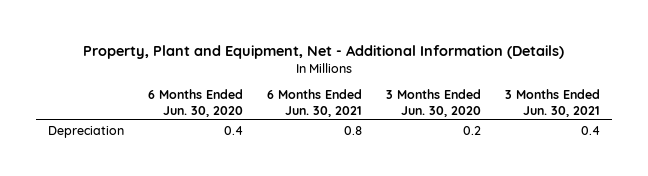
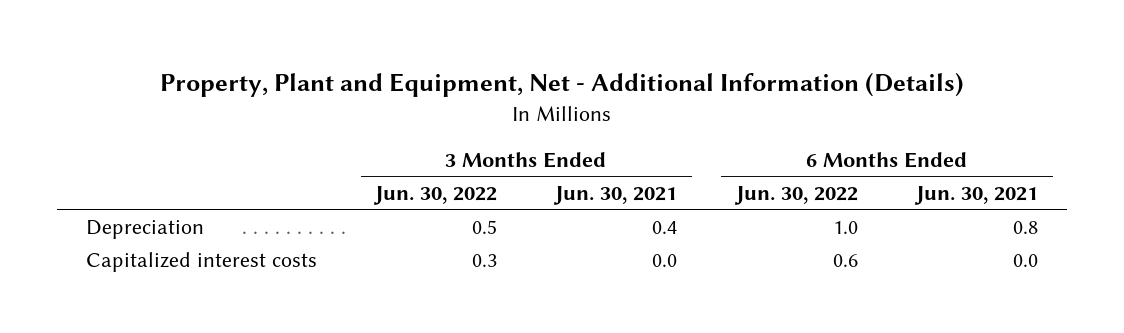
[148,89,244,117] 6 Months Ended Jun. 30, 2020 -> none
[386,89,482,117] 3 Months Ended Jun. 30, 2020 -> none
none -> [373,186,498,206] Jun. 30, 2022
none -> [733,186,858,206] Jun. 30, 2022
none -> [85,251,317,272] Capitalized interest costs

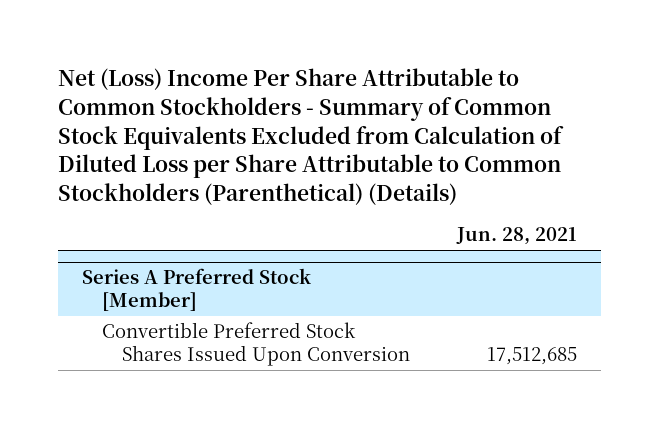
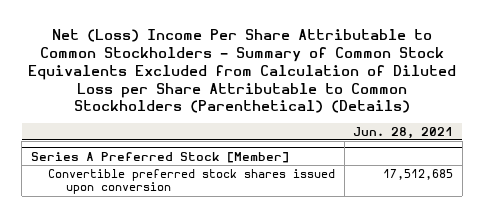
[101,322,410,366] Convertible Preferred Stock Shares Issued Upon Conversion -> [48,168,336,195] Convertible preferred stock shares issued upon conversion

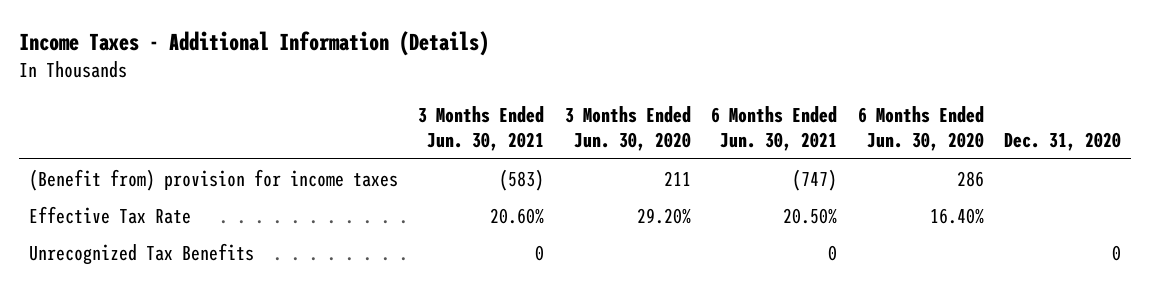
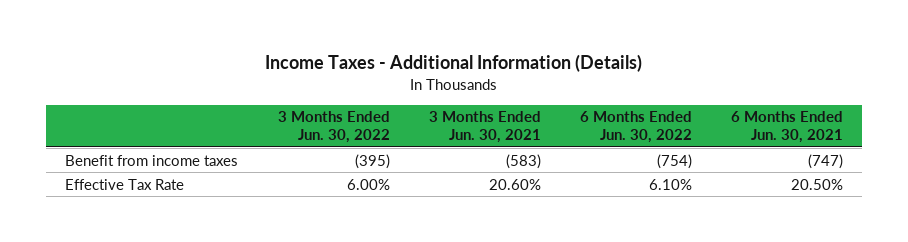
[564,106,691,152] 3 Months Ended Jun. 30, 2020 -> none
[857,106,984,152] 6 Months Ended Jun. 30, 2020 -> none
[1003,132,1121,152] Dec. 31, 2020 -> none
none -> [277,111,390,144] 3 Months Ended Jun. 30, 2022
none -> [579,111,692,144] 6 Months Ended Jun. 30, 2022
[29,168,399,191] (Benefit from) provision for income taxes -> [65,154,239,166] Benefit from income taxes
[29,242,255,265] Unrecognized Tax Benefits -> none

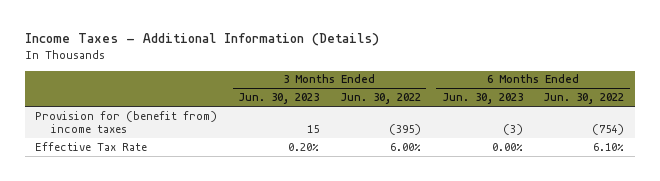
[428,111,541,144] 3 Months Ended Jun. 30, 2021 -> none
[730,111,843,144] 6 Months Ended Jun. 30, 2021 -> none
none -> [238,93,320,105] Jun. 30, 2023
none -> [441,93,523,105] Jun. 30, 2023
[65,154,239,166] Benefit from income taxes -> [35,110,218,134] Provision for (benefit from) income taxes

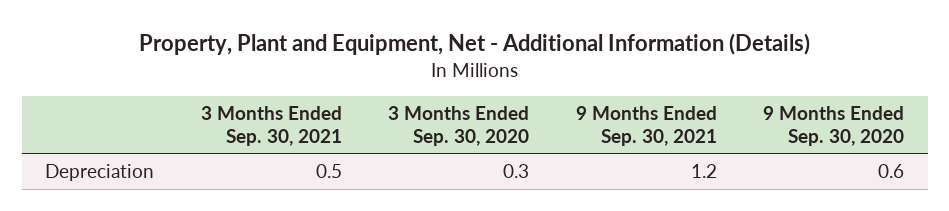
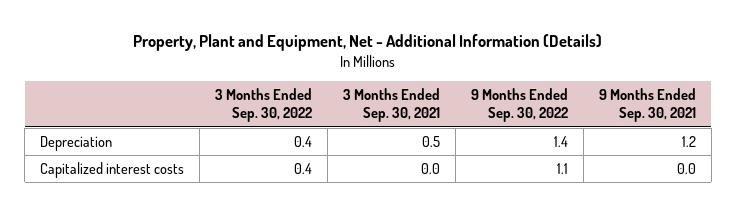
[388,106,530,146] 3 Months Ended Sep. 30, 2020 -> none
[763,106,905,146] 9 Months Ended Sep. 30, 2020 -> none
none -> [215,88,313,123] 3 Months Ended Sep. 30, 2022
none -> [471,88,569,123] 9 Months Ended Sep. 30, 2022
none -> [40,161,185,178] Capitalized interest costs

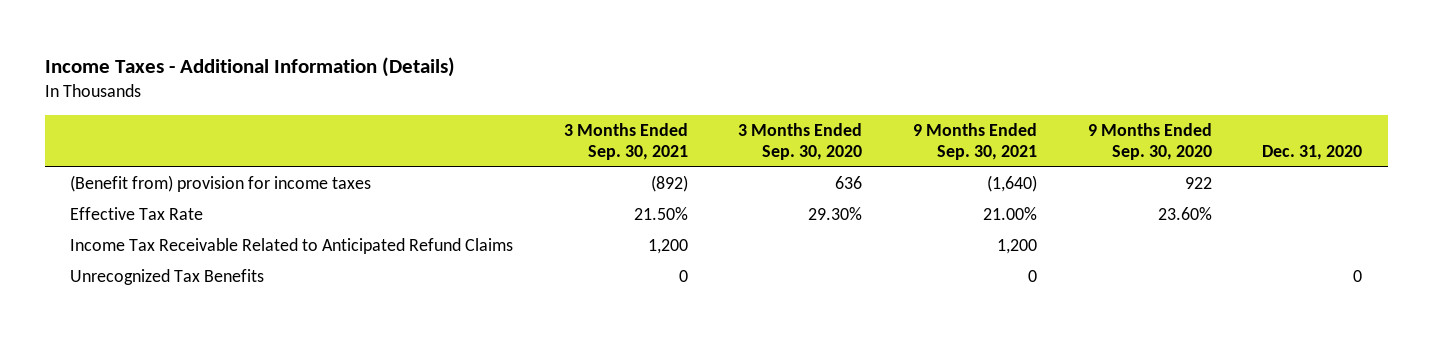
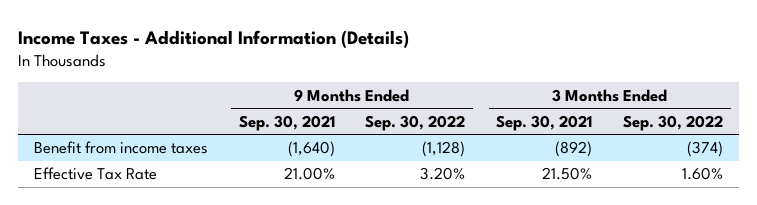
[738,123,863,161] 3 Months Ended Sep. 30, 2020 -> none
[1087,123,1212,161] 9 Months Ended Sep. 30, 2020 -> none
[1262,145,1363,161] Dec. 31, 2020 -> none
none -> [365,114,466,131] Sep. 30, 2022
none -> [623,114,724,131] Sep. 30, 2022
[70,175,372,193] (Benefit from) provision for income taxes -> [33,141,208,155] Benefit from income taxes
[70,238,514,255] Income Tax Receivable Related to Anticipated Refund Claims -> none
[70,269,265,286] Unrecognized Tax Benefits -> none

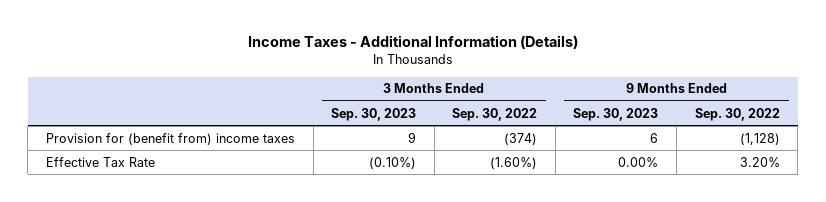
[238,114,335,131] Sep. 30, 2021 -> none
[496,114,593,131] Sep. 30, 2021 -> none
none -> [331,107,417,121] Sep. 30, 2023
none -> [573,107,659,121] Sep. 30, 2023
[33,141,208,155] Benefit from income taxes -> [45,132,295,145] Provision for (benefit from) income taxes
[682,167,724,181] 1.60% -> [490,156,538,169] (1.60%)

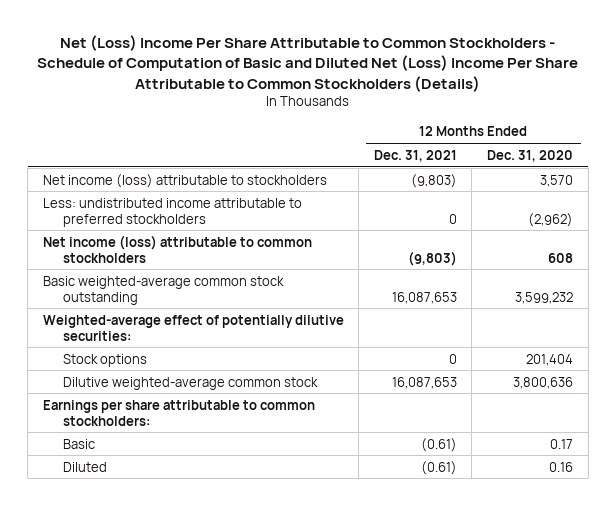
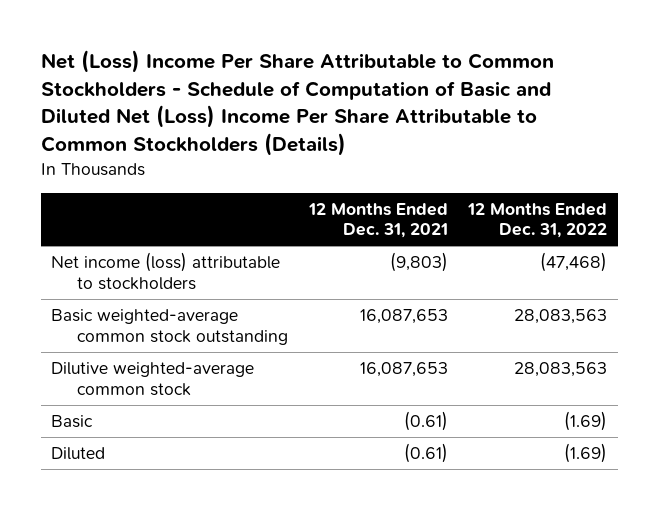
[487,149,574,162] Dec. 31, 2020 -> none
none -> [467,202,608,239] 12 Months Ended Dec. 31, 2022
[42,197,302,227] Less: undistributed income attributable to preferred stockholders -> none
[42,234,312,263] Net income (loss) attributable to common stockholders -> none
[42,314,344,341] Weighted-average effect of potentially dilutive securities: -> none
[62,353,147,367] Stock options -> none
[42,399,315,426] Earnings per share attributable to common stockholders: -> none

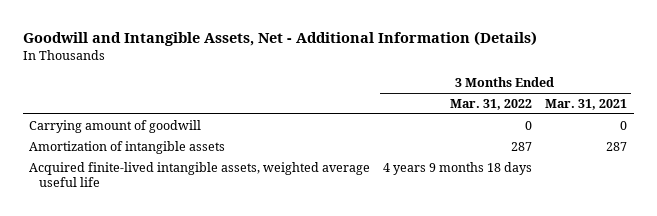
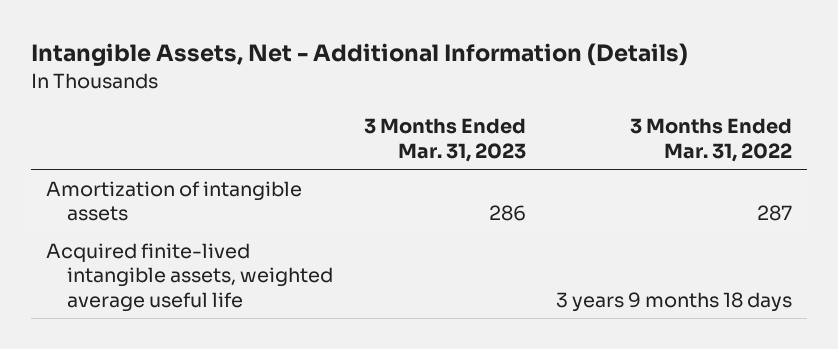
[22,30,537,46] Goodwill and Intangible Assets, Net - Additional Information (Details) -> [30,43,688,67] Intangible Assets, Net - Additional Information (Details)
[545,99,628,111] Mar. 31, 2021 -> none
none -> [363,117,526,162] 3 Months Ended Mar. 31, 2023
[29,119,202,133] Carrying amount of goodwill -> none
[383,161,533,175] 4 years 9 months 18 days -> [556,292,793,313] 3 years 9 months 18 days

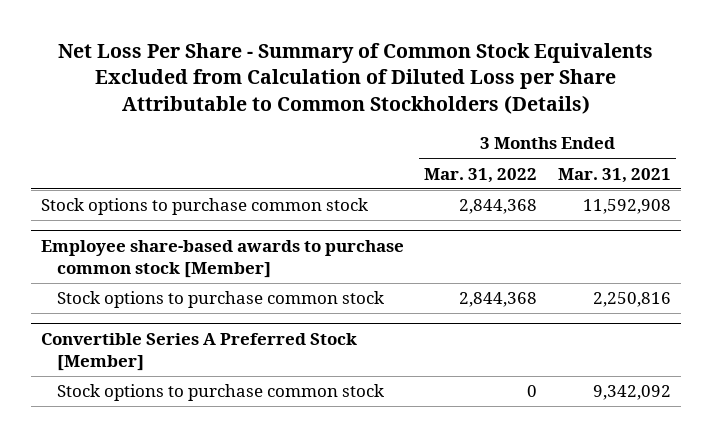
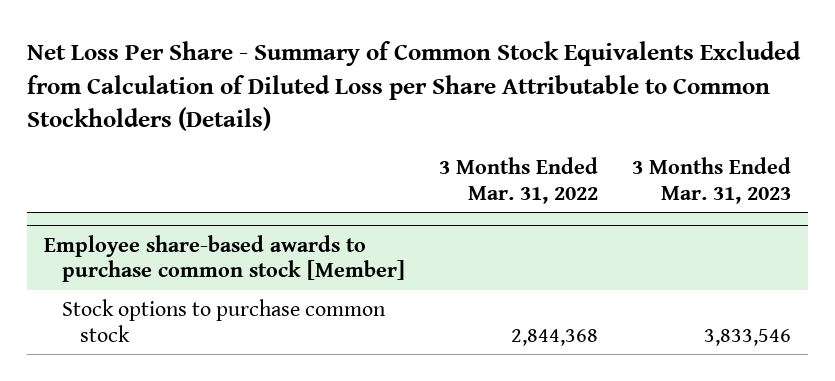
[557,167,671,183] Mar. 31, 2021 -> none
none -> [631,157,791,204] 3 Months Ended Mar. 31, 2023
[41,198,369,216] Stock options to purchase common stock -> none
[41,333,358,372] Convertible Series A Preferred Stock [Member] -> none
[57,384,385,402] Stock options to purchase common stock -> none

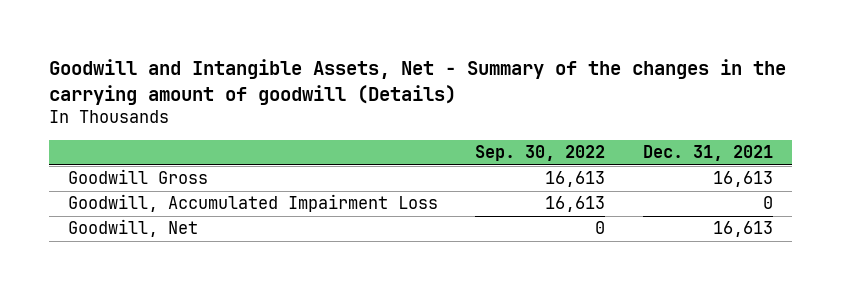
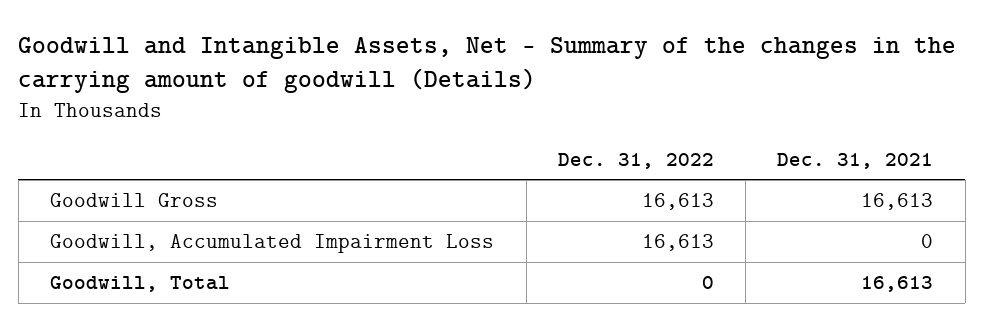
[475,145,606,162] Sep. 30, 2022 -> none
none -> [557,152,714,169] Dec. 31, 2022
[67,219,198,238] Goodwill, Net -> [50,276,231,293] Goodwill, Total

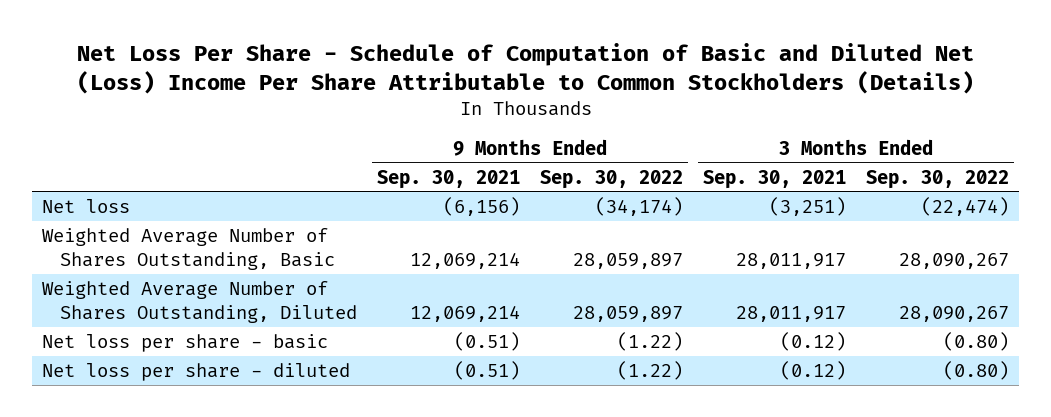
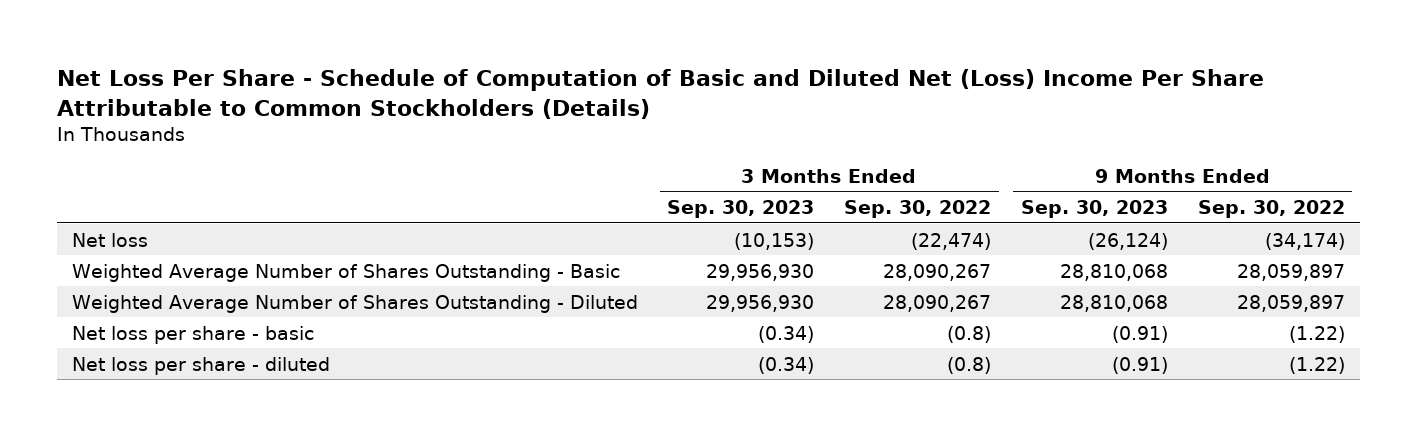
[376,169,520,189] Sep. 30, 2021 -> none
[702,169,846,189] Sep. 30, 2021 -> none
none -> [667,200,815,219] Sep. 30, 2023
none -> [1020,200,1168,219] Sep. 30, 2023
[41,228,335,270] Weighted Average Number of Shares Outstanding, Basic -> [71,263,620,282] Weighted Average Number of Shares Outstanding - Basic
[41,281,357,323] Weighted Average Number of Shares Outstanding, Diluted -> [71,294,638,313] Weighted Average Number of Shares Outstanding - Diluted
[943,332,1010,352] (0.80) -> [947,325,992,343] (0.8)
[943,361,1010,381] (0.80) -> [947,356,992,374] (0.8)

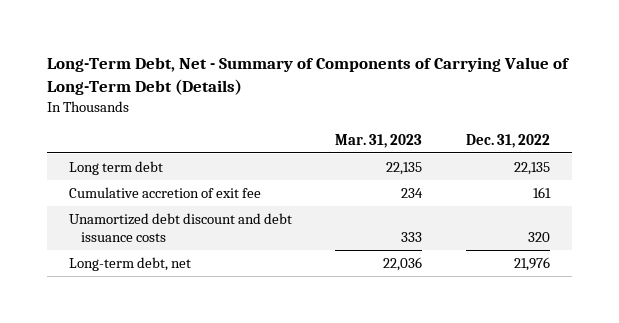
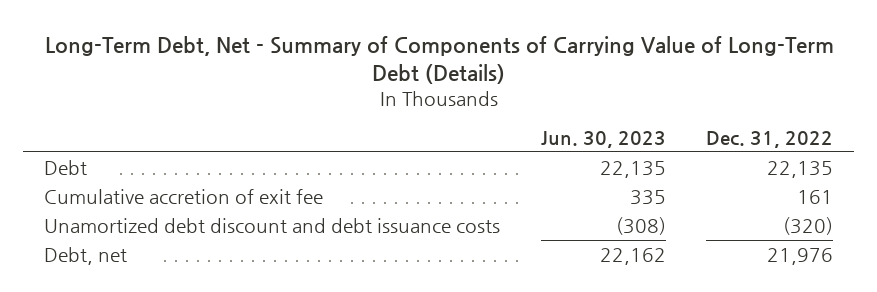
[335,133,423,148] Mar. 31, 2023 -> none
none -> [540,130,666,148] Jun. 30, 2023
[68,160,163,175] Long term debt -> [43,159,87,175] Debt
[528,232,551,243] 320 -> [783,216,834,235] (320)
[68,256,191,271] Long-term debt, net -> [43,246,127,265] Debt, net

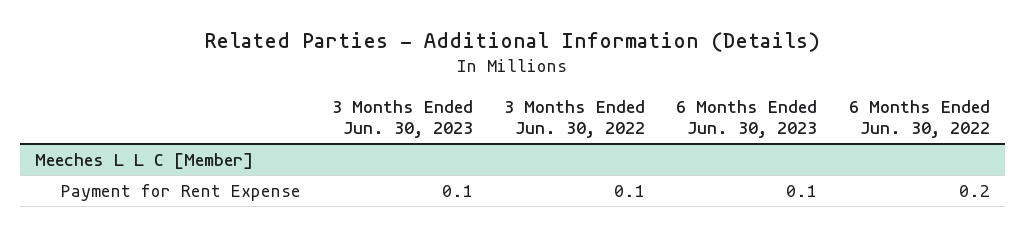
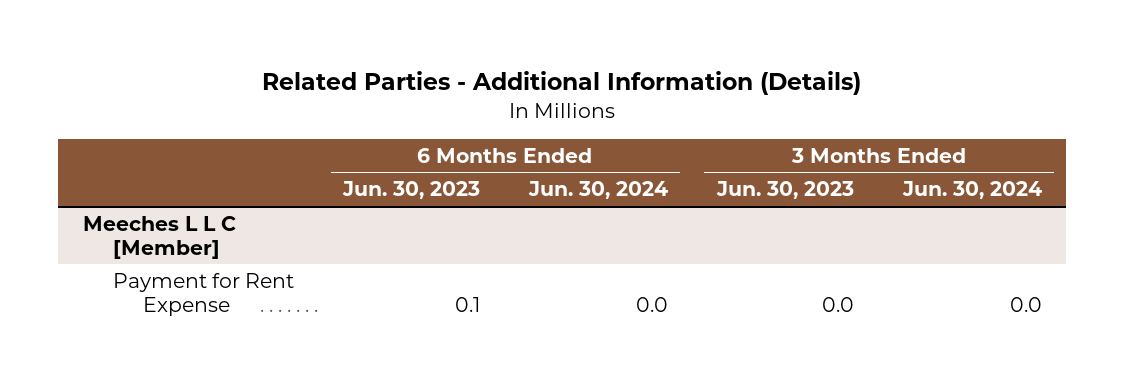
[504,99,646,138] 3 Months Ended Jun. 30, 2022 -> none
[848,99,990,138] 6 Months Ended Jun. 30, 2022 -> none
none -> [527,181,668,200] Jun. 30, 2024
none -> [901,181,1042,200] Jun. 30, 2024
[442,184,474,197] 0.1 -> [821,296,854,312] 0.0

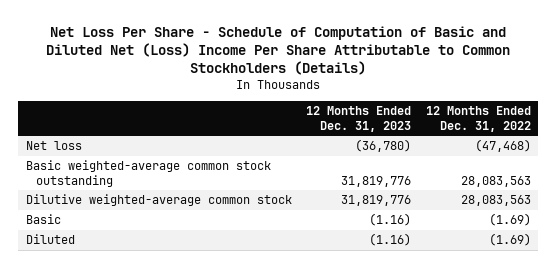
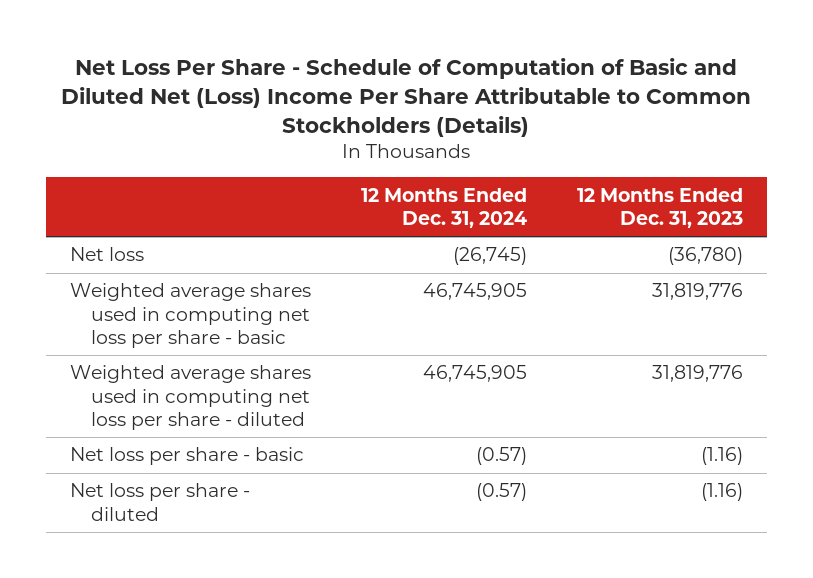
[426,106,532,132] 12 Months Ended Dec. 31, 2022 -> none
none -> [360,187,527,229] 12 Months Ended Dec. 31, 2024
[25,160,271,187] Basic weighted-average common stock outstanding -> [70,283,312,349] Weighted average shares used in computing net loss per share - basic
[25,194,292,207] Dilutive weighted-average common stock -> [70,365,312,431] Weighted average shares used in computing net loss per share - diluted
[25,214,61,225] Basic -> [70,447,305,466] Net loss per share - basic
[25,234,75,245] Diluted -> [70,483,251,521] Net loss per share - diluted

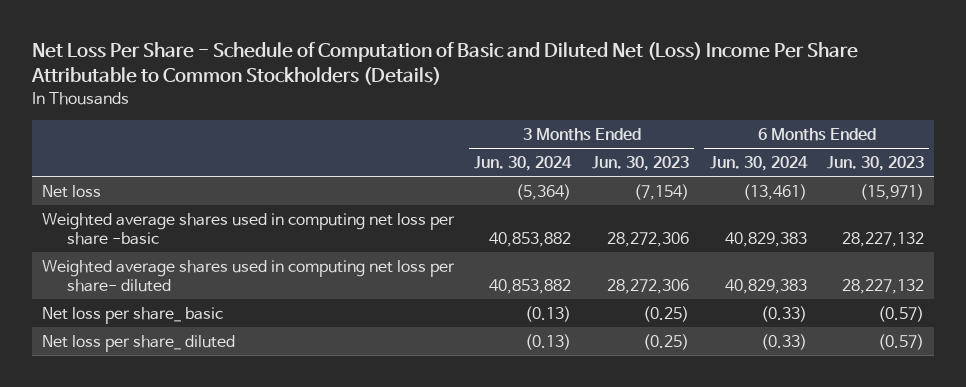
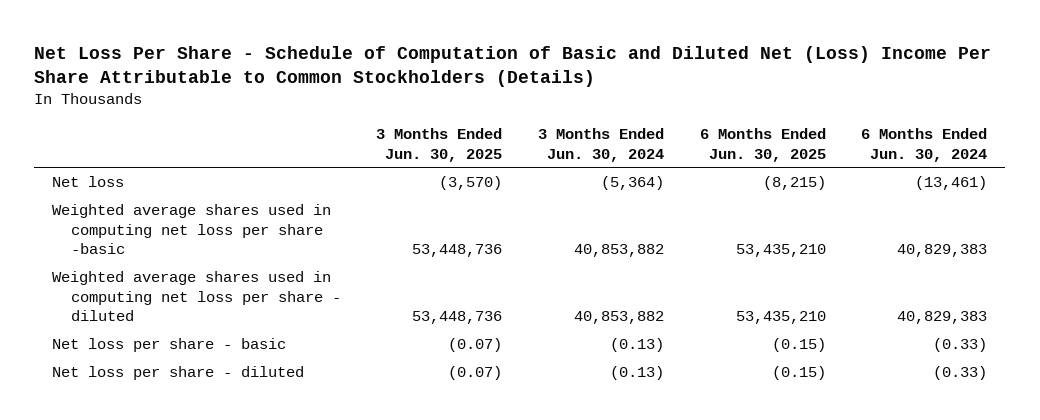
[592,155,690,171] Jun. 30, 2023 -> none
[827,155,925,171] Jun. 30, 2023 -> none
none -> [376,127,503,162] 3 Months Ended Jun. 30, 2025
none -> [699,127,826,162] 6 Months Ended Jun. 30, 2025
[41,259,455,292] Weighted average shares used in computing net loss per share- diluted -> [52,270,341,322] Weighted average shares used in computing net loss per share - diluted
[41,306,223,324] Net loss per share_ basic -> [52,337,287,352] Net loss per share - basic
[41,334,235,352] Net loss per share_ diluted -> [52,365,305,380] Net loss per share - diluted

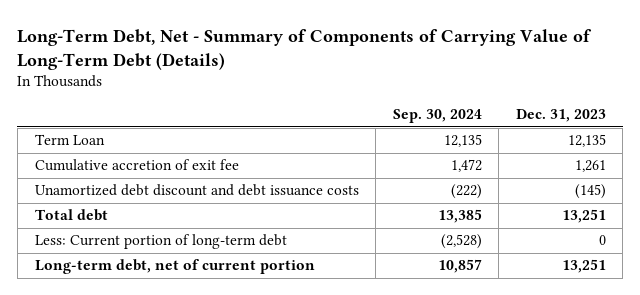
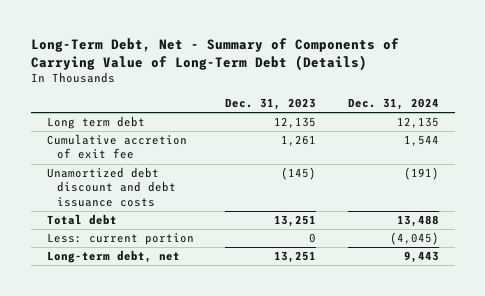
[392,109,482,124] Sep. 30, 2024 -> none
none -> [347,97,439,110] Dec. 31, 2024
[34,134,105,146] Term Loan -> [46,116,145,130] Long term debt
[34,234,287,250] Less: Current portion of long-term debt -> [46,233,194,246] Less: current portion
[34,259,315,275] Long-term debt, net of current portion -> [46,250,180,264] Long-term debt, net

